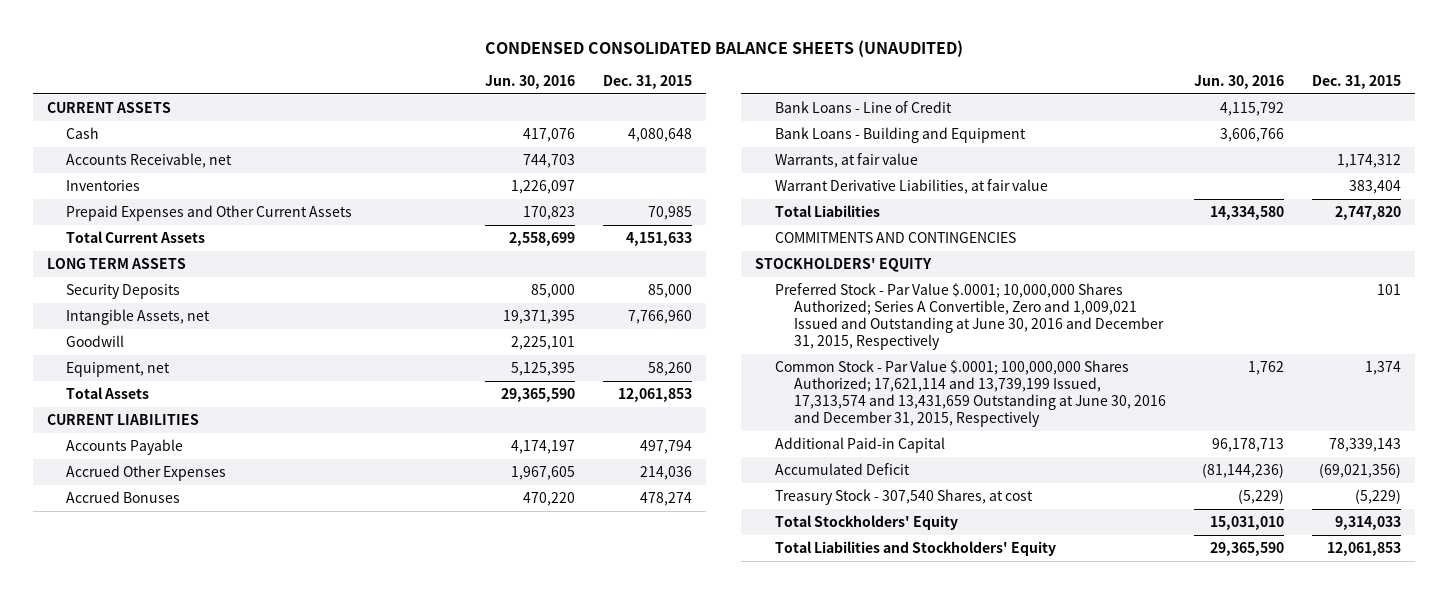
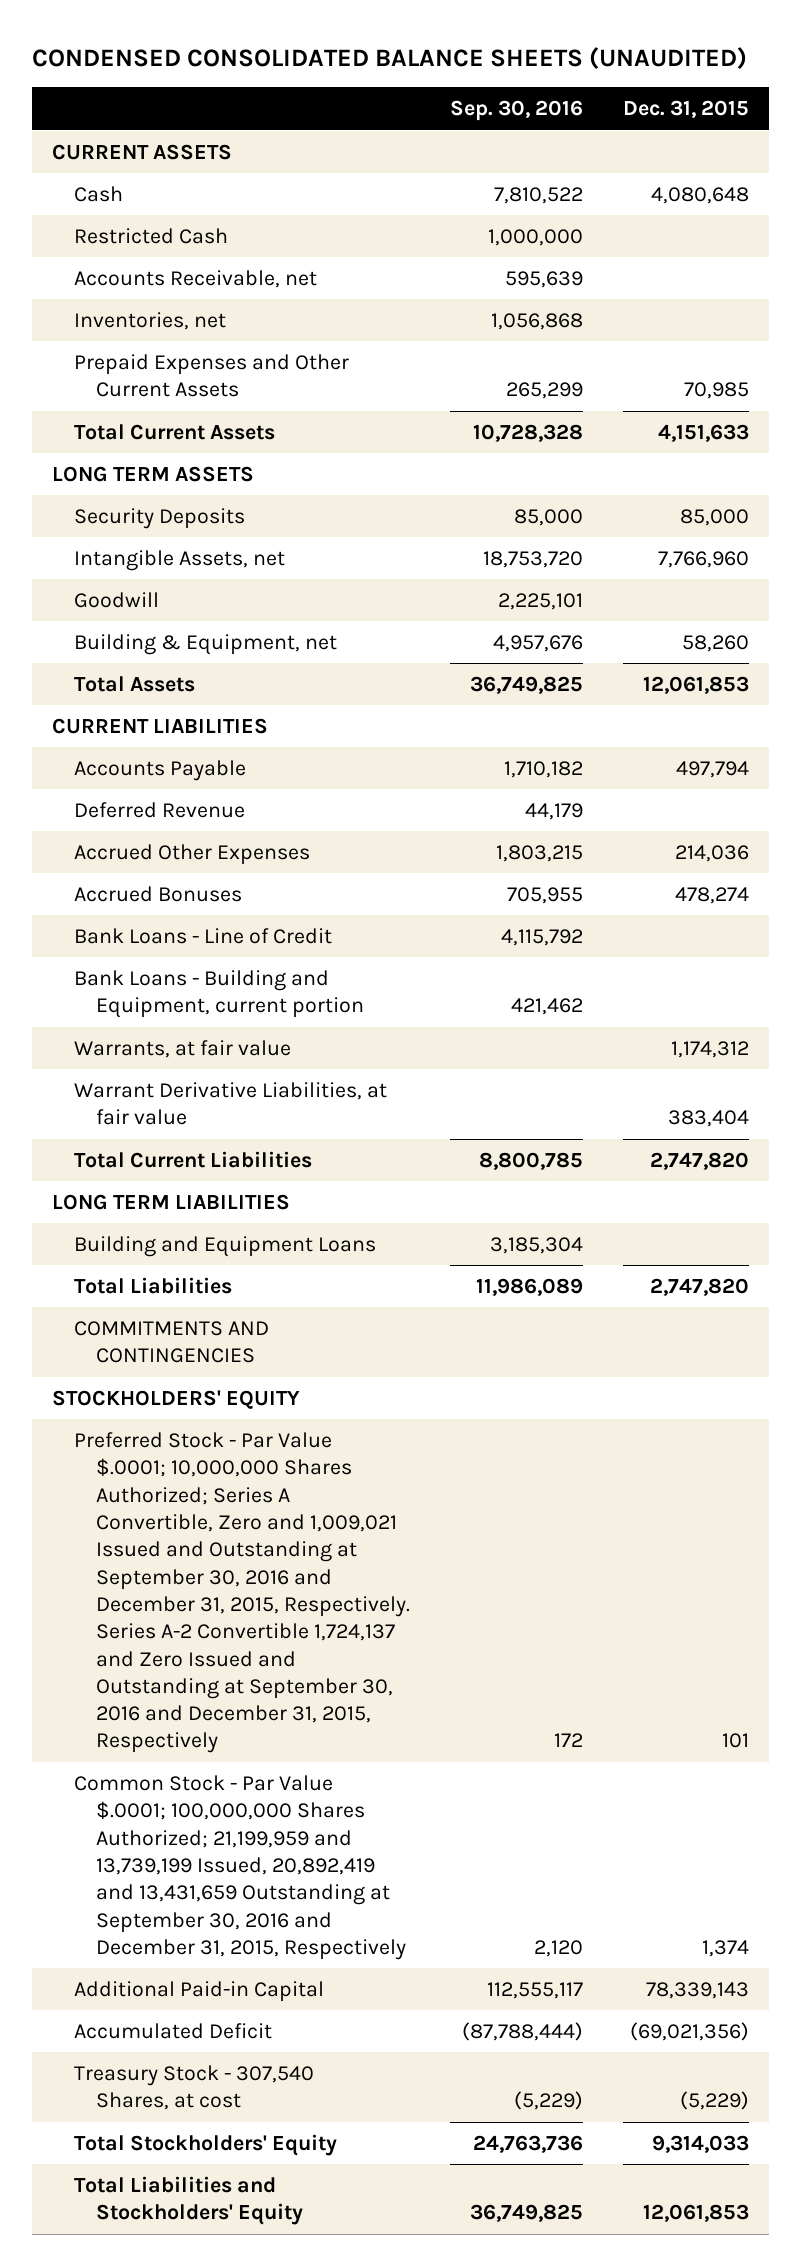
[485,75,576,90] Jun. 30, 2016 -> none
none -> [449,100,583,122] Sep. 30, 2016
none -> [73,227,228,244] Restricted Cash
[65,179,140,191] Inventories -> [73,311,226,330] Inventories, net
[65,361,170,377] Equipment, net -> [73,633,337,655] Building & Equipment, net
none -> [73,801,245,818] Deferred Revenue
[774,126,1026,143] Bank Loans - Building and Equipment -> [73,969,364,1019] Bank Loans - Building and Equipment, current portion
none -> [73,1150,312,1168] Total Current Liabilities
none -> [51,1193,290,1210] LONG TERM LIABILITIES
none -> [73,1235,376,1257] Building and Equipment Loans
[774,282,1165,351] Preferred Stock - Par Value $.0001; 10,000,000 Shares Authorized; Series A Convertible, Zero and 1,009,021 Issued and Outstanding at June 30, 2016 and December 31, 2015, Respectively -> [73,1431,410,1754] Preferred Stock - Par Value $.0001; 10,000,000 Shares Authorized; Series A Convertible, Zero and 1,009,021 Issued and Outstanding at September 30, 2016 and December 31, 2015, Respectively. Series A-2 Convertible 1,724,137 and Zero Issued and Outstanding at September 30, 2016 and December 31, 2015, Respectively
[774,359,1167,428] Common Stock - Par Value $.0001; 100,000,000 Shares Authorized; 17,621,114 and 13,739,199 Issued, 17,313,574 and 13,431,659 Outstanding at June 30, 2016 and December 31, 2015, Respectively -> [73,1774,406,1960] Common Stock - Par Value $.0001; 100,000,000 Shares Authorized; 21,199,959 and 13,739,199 Issued, 20,892,419 and 13,431,659 Outstanding at September 30, 2016 and December 31, 2015, Respectively

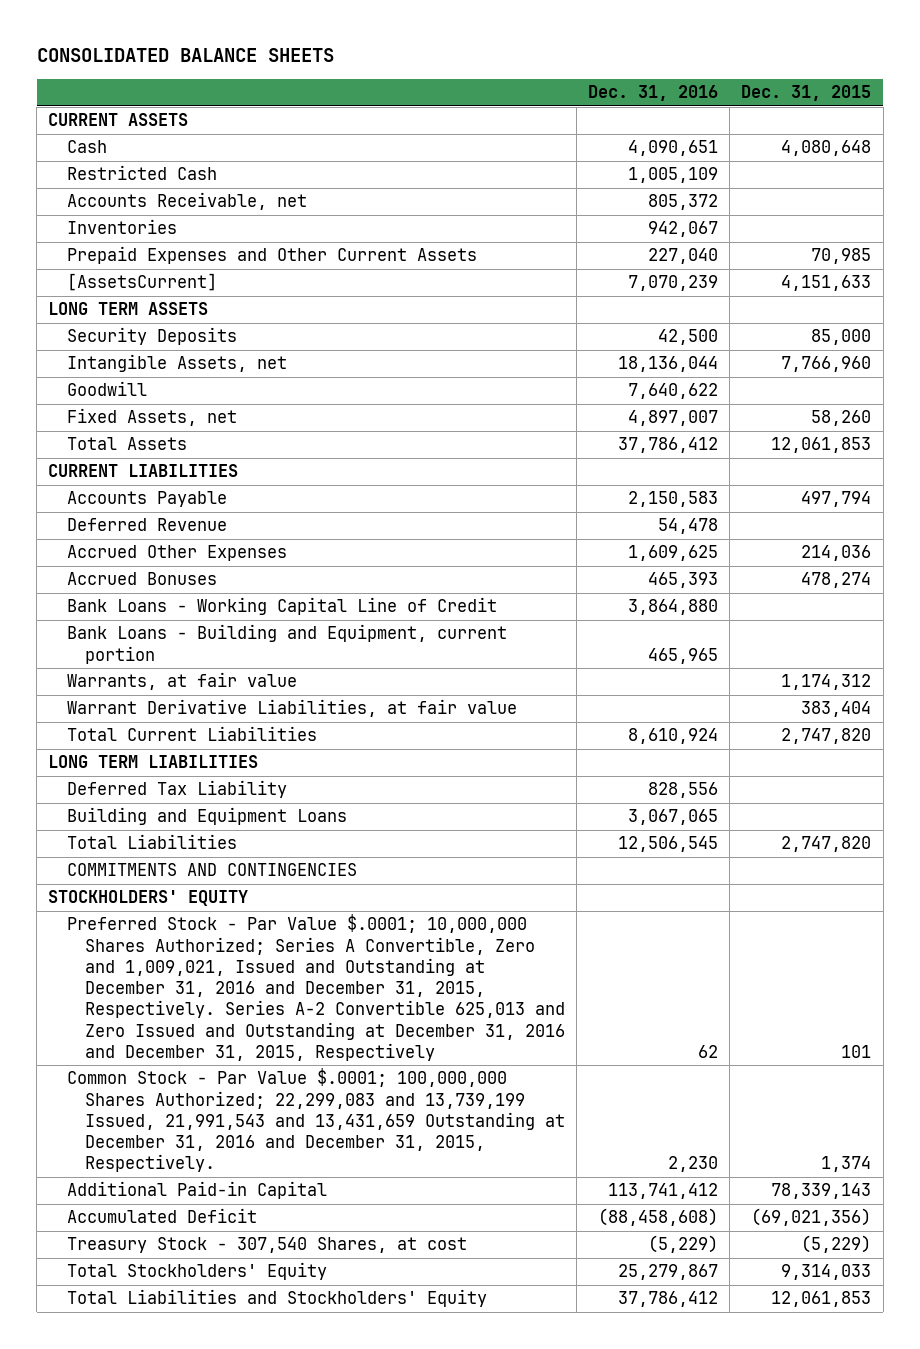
[31,46,747,69] CONDENSED CONSOLIDATED BALANCE SHEETS (UNAUDITED) -> [36,48,334,63] CONSOLIDATED BALANCE SHEETS
[449,100,583,122] Sep. 30, 2016 -> none
none -> [588,85,719,102] Dec. 31, 2016
[73,311,226,330] Inventories, net -> [66,219,177,235] Inventories
[73,423,275,440] Total Current Assets -> [66,273,217,292] [AssetsCurrent]
[73,633,337,655] Building & Equipment, net -> [66,408,237,427] Fixed Assets, net
[73,927,332,944] Bank Loans - Line of Credit -> [66,597,497,616] Bank Loans - Working Capital Line of Credit
none -> [66,780,287,799] Deferred Tax Liability
[73,1431,410,1754] Preferred Stock - Par Value $.0001; 10,000,000 Shares Authorized; Series A Convertible, Zero and 1,009,021 Issued and Outstanding at September 30, 2016 and December 31, 2015, Respectively. Series A-2 Convertible 1,724,137 and Zero Issued and Outstanding at September 30, 2016 and December 31, 2015, Respectively -> [66,914,565,1061] Preferred Stock - Par Value $.0001; 10,000,000 Shares Authorized; Series A Convertible, Zero and 1,009,021, Issued and Outstanding at December 31, 2016 and December 31, 2015, Respectively. Series A-2 Convertible 625,013 and Zero Issued and Outstanding at December 31, 2016 and December 31, 2015, Respectively
[73,1774,406,1960] Common Stock - Par Value $.0001; 100,000,000 Shares Authorized; 21,199,959 and 13,739,199 Issued, 20,892,419 and 13,431,659 Outstanding at September 30, 2016 and December 31, 2015, Respectively -> [66,1068,565,1173] Common Stock - Par Value $.0001; 100,000,000 Shares Authorized; 22,299,083 and 13,739,199 Issued, 21,991,543 and 13,431,659 Outstanding at December 31, 2016 and December 31, 2015, Respectively.

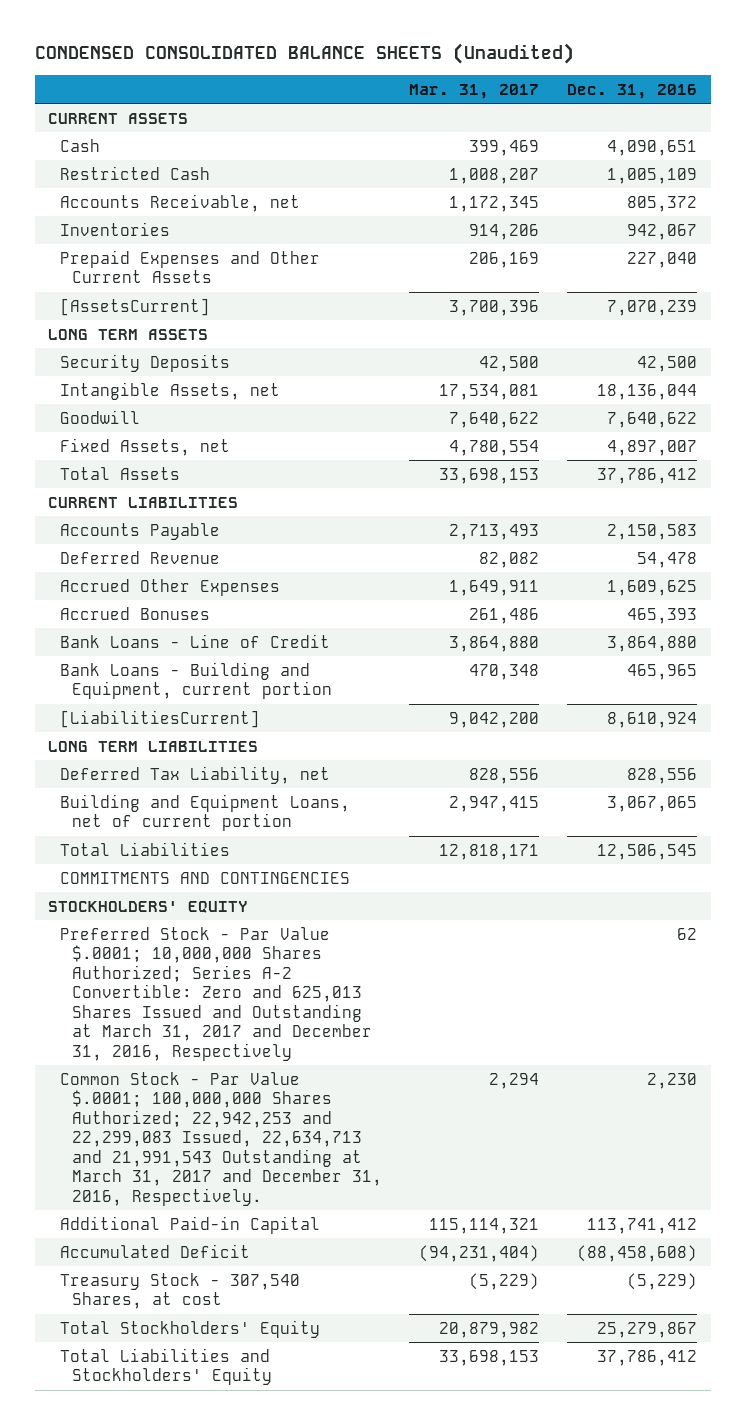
[36,48,334,63] CONSOLIDATED BALANCE SHEETS -> [34,43,574,65] CONDENSED CONSOLIDATED BALANCE SHEETS (Unaudited)
[741,85,872,102] Dec. 31, 2015 -> none
none -> [409,83,540,99] Mar. 31, 2017
[66,597,497,616] Bank Loans - Working Capital Line of Credit -> [60,633,331,648] Bank Loans - Line of Credit
[66,672,297,691] Warrants, at fair value -> none
[66,699,517,718] Warrant Derivative Liabilities, at fair value -> none
[66,726,317,742] Total Current Liabilities -> [60,709,261,728] [LiabilitiesCurrent]
[66,780,287,799] Deferred Tax Liability -> [60,765,331,784] Deferred Tax Liability, net
[66,807,347,826] Building and Equipment Loans -> [60,793,351,832] Building and Equipment Loans, net of current portion
[66,914,565,1061] Preferred Stock - Par Value $.0001; 10,000,000 Shares Authorized; Series A Convertible, Zero and 1,009,021, Issued and Outstanding at December 31, 2016 and December 31, 2015, Respectively. Series A-2 Convertible 625,013 and Zero Issued and Outstanding at December 31, 2016 and December 31, 2015, Respectively -> [60,926,372,1061] Preferred Stock - Par Value $.0001; 10,000,000 Shares Authorized; Series A-2 Convertible: Zero and 625,013 Shares Issued and Outstanding at March 31, 2017 and December 31, 2016, Respectively
[66,1068,565,1173] Common Stock - Par Value $.0001; 100,000,000 Shares Authorized; 22,299,083 and 13,739,199 Issued, 21,991,543 and 13,431,659 Outstanding at December 31, 2016 and December 31, 2015, Respectively. -> [60,1071,382,1206] Common Stock - Par Value $.0001; 100,000,000 Shares Authorized; 22,942,253 and 22,299,083 Issued, 22,634,713 and 21,991,543 Outstanding at March 31, 2017 and December 31, 2016, Respectively.

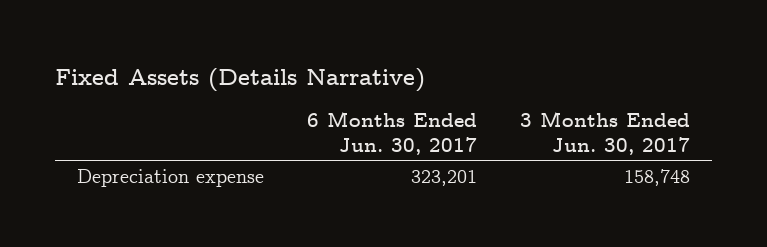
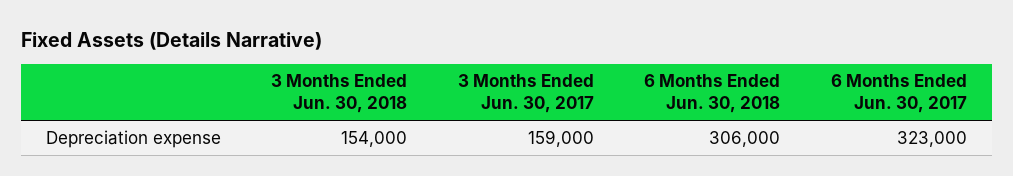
none -> [271,74,408,114] 3 Months Ended Jun. 30, 2018
none -> [644,74,781,114] 6 Months Ended Jun. 30, 2018
[410,170,477,187] 323,201 -> [896,131,967,148] 323,000
[624,169,691,187] 158,748 -> [527,130,594,148] 159,000

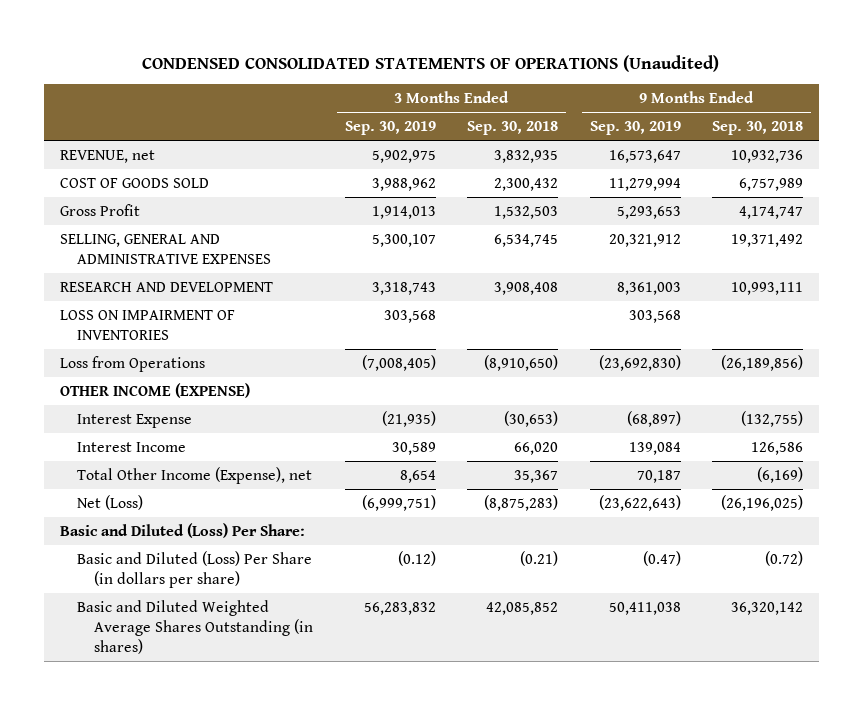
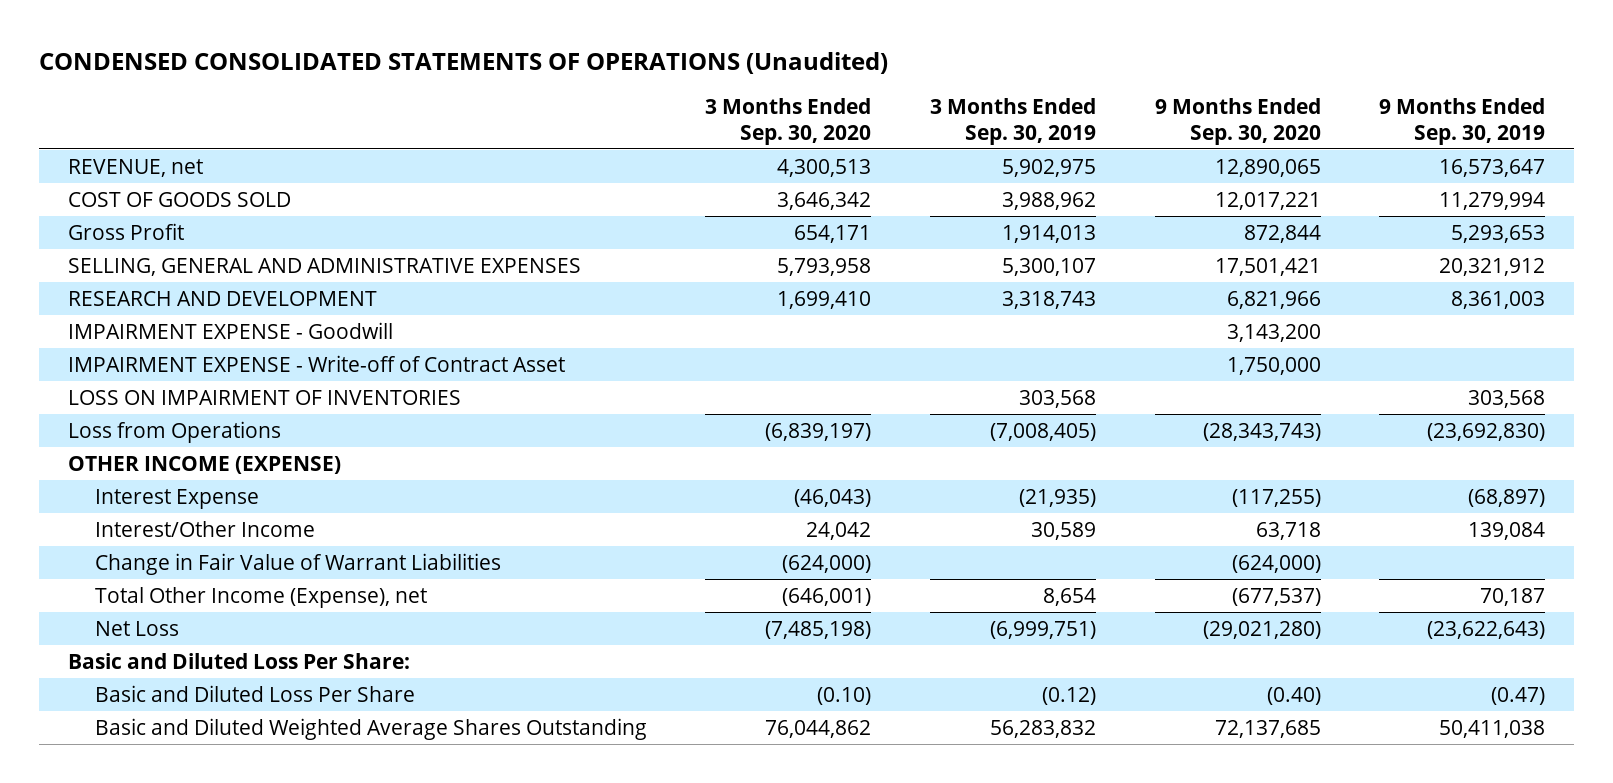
[467,121,559,136] Sep. 30, 2018 -> none
[712,121,804,136] Sep. 30, 2018 -> none
none -> [705,98,872,145] 3 Months Ended Sep. 30, 2020
none -> [1154,98,1321,145] 9 Months Ended Sep. 30, 2020
none -> [67,321,393,339] IMPAIRMENT EXPENSE - Goodwill
none -> [67,354,565,372] IMPAIRMENT EXPENSE - Write-off of Contract Asset
[77,441,187,452] Interest Income -> [94,520,315,537] Interest/Other Income
none -> [94,552,501,575] Change in Fair Value of Warrant Liabilities
[77,494,144,510] Net (Loss) -> [94,620,179,636] Net Loss
[59,522,305,538] Basic and Diluted (Loss) Per Share: -> [67,652,410,669] Basic and Diluted Loss Per Share:
[77,550,313,589] Basic and Diluted (Loss) Per Share (in dollars per share) -> [94,684,415,702] Basic and Diluted Loss Per Share
[77,599,314,655] Basic and Diluted Weighted Average Shares Outstanding (in shares) -> [94,717,647,740] Basic and Diluted Weighted Average Shares Outstanding

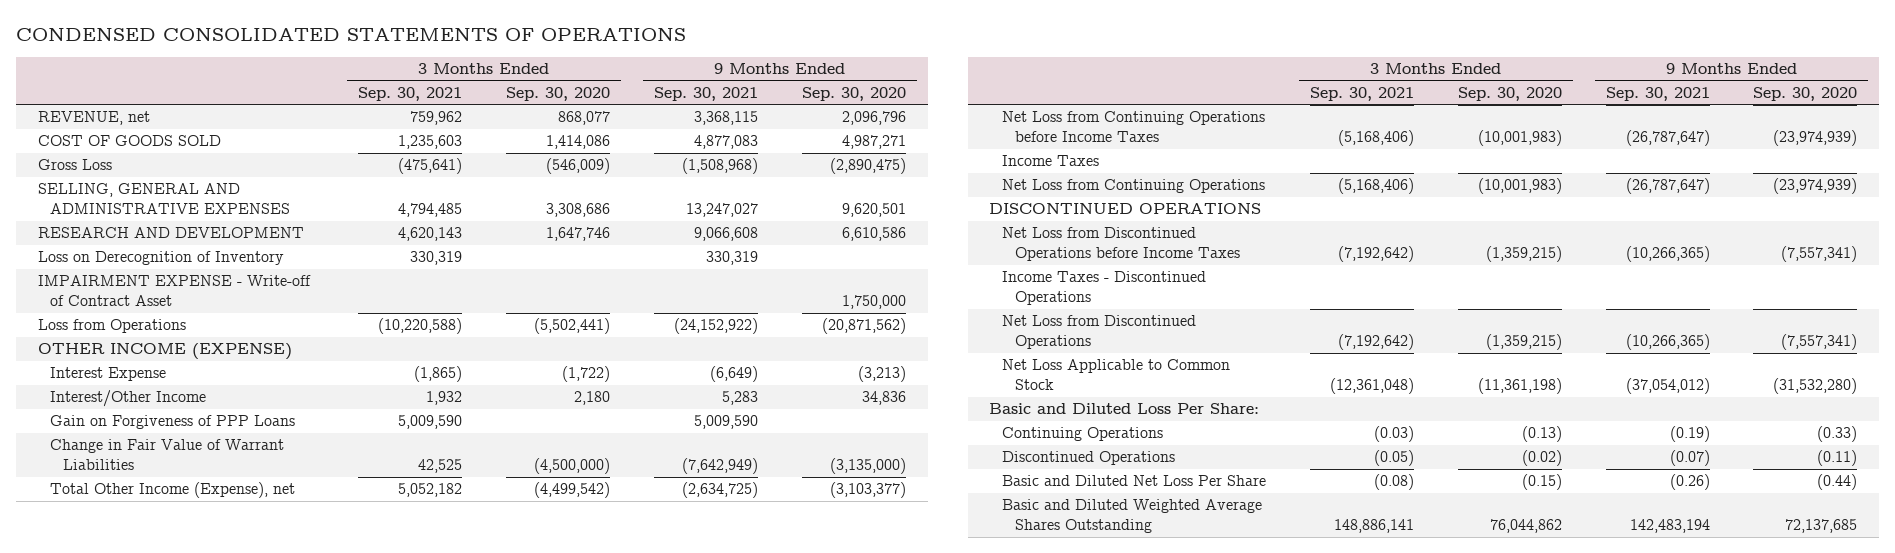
[38,52,888,75] CONDENSED CONSOLIDATED STATEMENTS OF OPERATIONS (Unaudited) -> [15,27,686,41] CONDENSED CONSOLIDATED STATEMENTS OF OPERATIONS
[929,98,1096,145] 3 Months Ended Sep. 30, 2019 -> none
[1379,98,1546,145] 9 Months Ended Sep. 30, 2019 -> none
none -> [358,86,463,101] Sep. 30, 2021
none -> [654,86,759,101] Sep. 30, 2021
[67,321,393,339] IMPAIRMENT EXPENSE - Goodwill -> none
[777,158,872,177] 4,300,513 -> [558,111,611,126] 868,077
[1214,158,1321,177] 12,890,065 -> [841,111,906,126] 2,096,796
[777,191,872,210] 3,646,342 -> [546,135,611,150] 1,414,086
[1214,191,1321,210] 12,017,221 -> [841,135,906,150] 4,987,271
[67,222,184,240] Gross Profit -> [37,159,112,171] Gross Loss
[794,224,872,243] 654,171 -> [546,158,611,175] (546,009)
[1243,224,1321,243] 872,844 -> [829,158,906,175] (2,890,475)
[777,257,872,276] 5,793,958 -> [546,203,611,218] 3,308,686
[1214,257,1321,276] 17,501,421 -> [841,203,906,218] 9,620,501
[777,290,872,309] 1,699,410 -> [546,227,611,242] 1,647,746
[1226,290,1321,309] 6,821,966 -> [841,227,906,242] 6,610,586
none -> [37,251,284,266] Loss on Derecognition of Inventory
[67,389,461,405] LOSS ON IMPAIRMENT OF INVENTORIES -> none
[765,422,872,441] (6,839,197) -> [534,318,611,335] (5,502,441)
[1202,422,1321,441] (28,343,743) -> [821,318,906,335] (20,871,562)
[794,488,872,507] (46,043) -> [562,366,611,383] (1,722)
[1231,488,1321,507] (117,255) -> [857,366,906,383] (3,213)
[806,521,872,540] 24,042 -> [574,391,611,406] 2,180
[1255,521,1321,540] 63,718 -> [861,391,906,406] 34,836
none -> [50,415,296,430] Gain on Forgiveness of PPP Loans
[782,554,872,573] (624,000) -> [534,458,611,475] (4,500,000)
[1231,554,1321,573] (624,000) -> [829,458,906,475] (3,135,000)
[782,587,872,606] (646,001) -> [534,482,611,499] (4,499,542)
[1231,587,1321,606] (677,537) -> [829,482,906,499] (3,103,377)
none -> [1002,111,1266,143] Net Loss from Continuing Operations before Income Taxes
none -> [1002,155,1100,167] Income Taxes
none -> [1002,179,1266,194] Net Loss from Continuing Operations
none -> [989,203,1262,215] DISCONTINUED OPERATIONS
none -> [1002,227,1240,262] Net Loss from Discontinued Operations before Income Taxes
none -> [1002,271,1207,306] Income Taxes - Discontinued Operations
none -> [1002,315,1197,350] Net Loss from Discontinued Operations
[94,620,179,636] Net Loss -> [1002,359,1231,391] Net Loss Applicable to Common Stock
[765,620,872,639] (7,485,198) -> [1477,378,1562,395] (11,361,198)
[1202,620,1321,639] (29,021,280) -> [1773,378,1858,395] (31,532,280)
none -> [1002,427,1164,442] Continuing Operations
none -> [1002,451,1176,466] Discontinued Operations
[94,684,415,702] Basic and Diluted Loss Per Share -> [1002,475,1267,487] Basic and Diluted Net Loss Per Share
[817,686,872,705] (0.10) -> [1521,474,1562,491] (0.15)
[1266,686,1321,705] (0.40) -> [1817,474,1858,491] (0.44)

